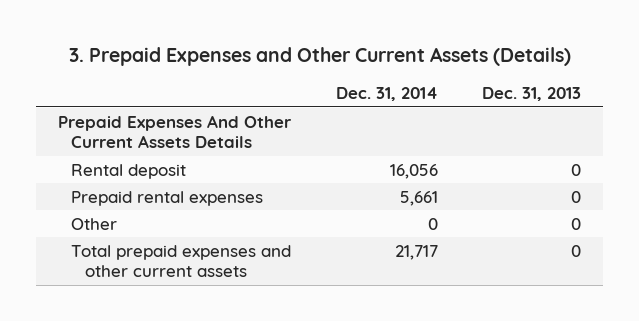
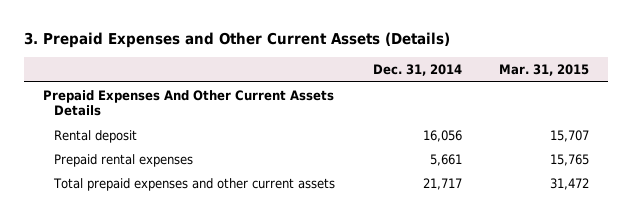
[482,87,582,102] Dec. 31, 2013 -> none
none -> [499,64,590,77] Mar. 31, 2015
[71,217,118,230] Other -> none

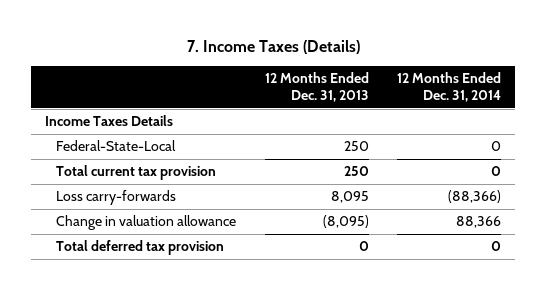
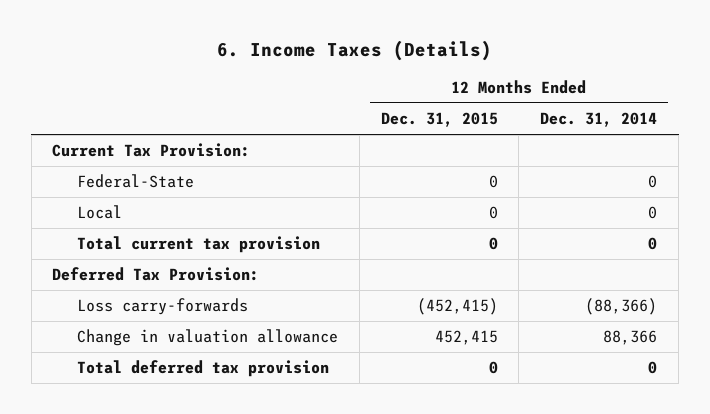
[186,40,360,55] 7. Income Taxes (Details) -> [216,39,492,61] 6. Income Taxes (Details)
[264,72,369,103] 12 Months Ended Dec. 31, 2013 -> none
none -> [380,112,498,128] Dec. 31, 2015
[44,115,173,127] Income Taxes Details -> none
none -> [52,143,251,158] Current Tax Provision:
[56,140,177,152] Federal-State-Local -> [76,174,194,189] Federal-State
none -> [76,205,122,220] Local
none -> [52,267,260,282] Deferred Tax Provision:

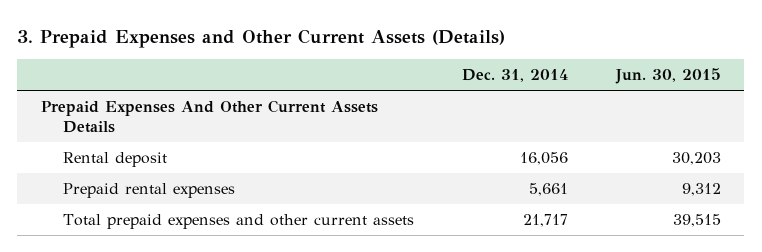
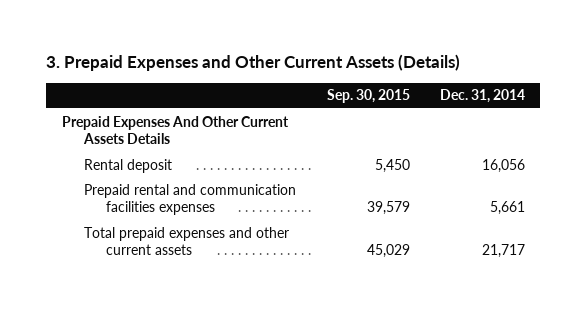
[614,68,721,85] Jun. 30, 2015 -> none
none -> [326,89,410,104] Sep. 30, 2015
[62,183,235,199] Prepaid rental expenses -> [84,183,297,216] Prepaid rental and communication facilities expenses

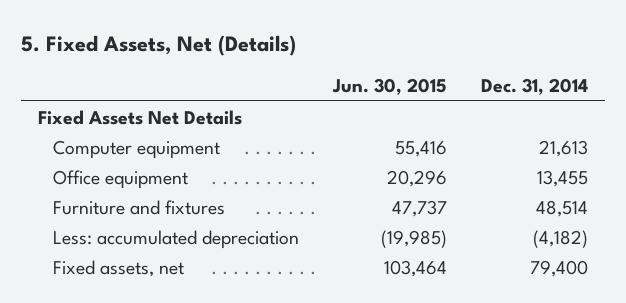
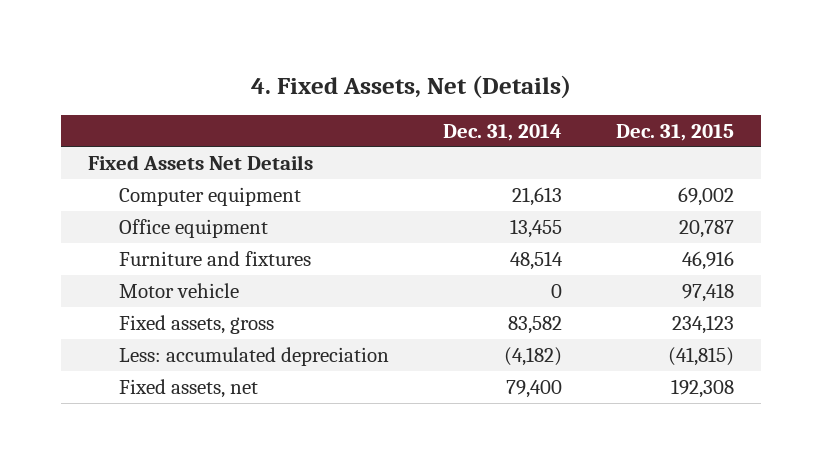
[21,35,297,57] 5. Fixed Assets, Net (Details) -> [250,74,571,99] 4. Fixed Assets, Net (Details)
[331,78,447,96] Jun. 30, 2015 -> none
none -> [615,123,734,141] Dec. 31, 2015
none -> [118,282,239,298] Motor vehicle
none -> [118,314,274,334] Fixed assets, gross

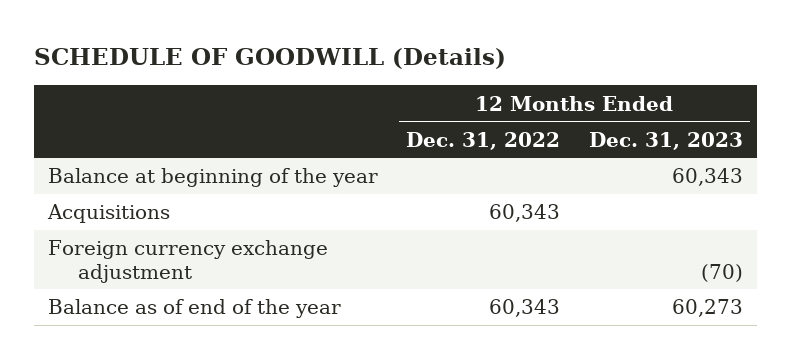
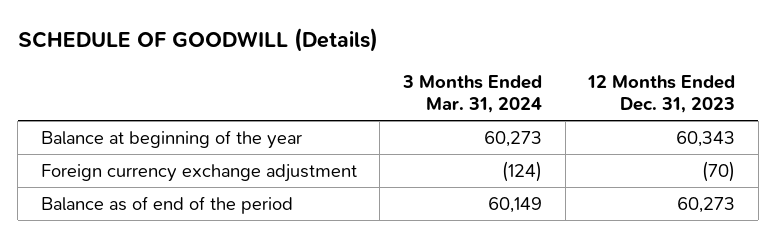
[406,131,561,150] Dec. 31, 2022 -> none
none -> [402,75,543,113] 3 Months Ended Mar. 31, 2024
[46,204,170,224] Acquisitions -> none
[47,299,341,319] Balance as of end of the year -> [40,195,293,214] Balance as of end of the period

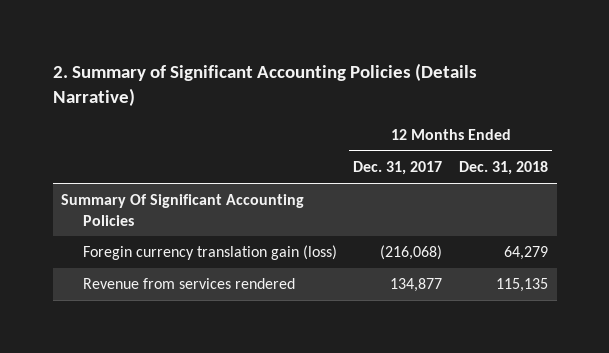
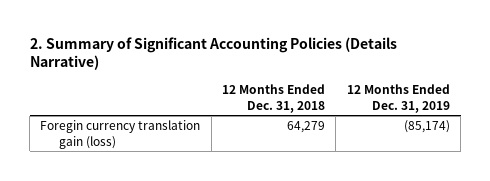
[353,161,443,176] Dec. 31, 2017 -> none
none -> [346,83,450,113] 12 Months Ended Dec. 31, 2019
[61,194,305,226] Summary Of Significant Accounting Policies -> none
[82,278,295,290] Revenue from services rendered -> none

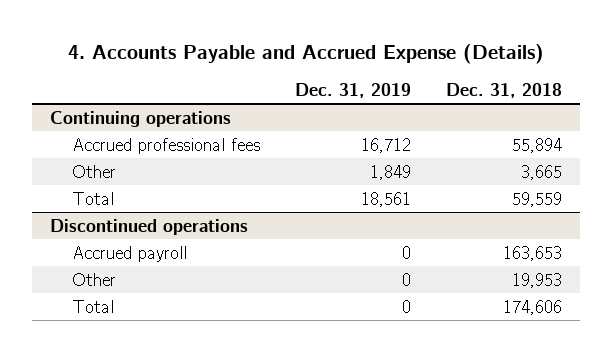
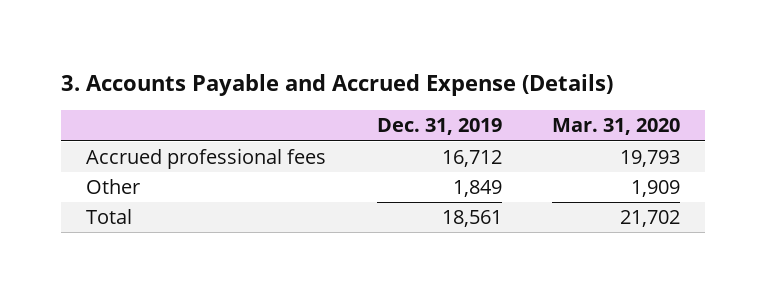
[67,43,544,64] 4. Accounts Payable and Accrued Expense (Details) -> [61,74,614,97] 3. Accounts Payable and Accrued Expense (Details)
[446,82,563,98] Dec. 31, 2018 -> none
none -> [551,118,680,136] Mar. 31, 2020
[49,110,231,127] Continuing operations -> none
[49,218,248,235] Discontinued operations -> none
[72,245,188,262] Accrued payroll -> none
[72,272,117,286] Other -> none
[72,299,115,313] Total -> none

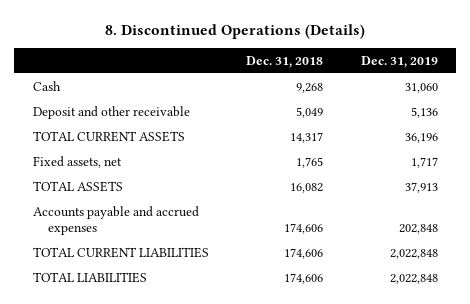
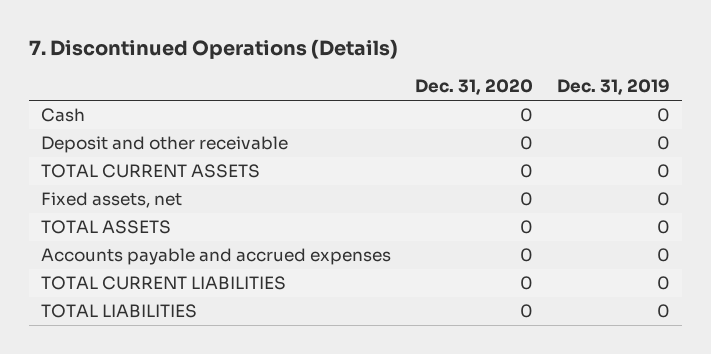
[105,23,366,39] 8. Discontinued Operations (Details) -> [29,39,399,60] 7. Discontinued Operations (Details)
[246,55,324,68] Dec. 31, 2018 -> none
none -> [415,79,534,96] Dec. 31, 2020
[404,82,438,93] 31,060 -> [657,108,671,123] 0
[410,106,438,118] 5,136 -> [657,136,671,151] 0
[404,132,438,143] 36,196 -> [657,164,671,179] 0
[410,156,438,168] 1,717 -> [657,192,671,207] 0
[404,181,438,193] 37,913 -> [657,220,671,235] 0
[398,223,438,234] 202,848 -> [657,248,671,263] 0
[389,248,438,259] 2,022,848 -> [657,276,671,291] 0
[389,273,438,284] 2,022,848 -> [657,304,671,319] 0

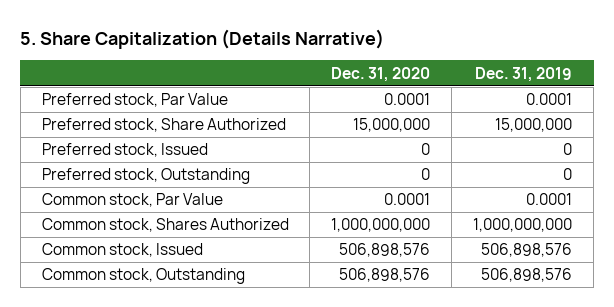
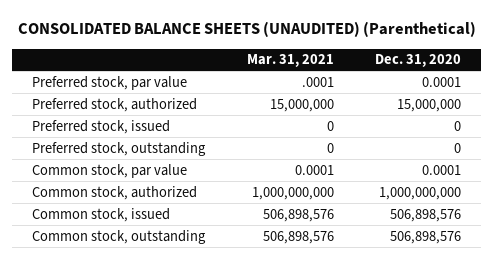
[20,28,385,49] 5. Share Capitalization (Details Narrative) -> [17,21,476,38] CONSOLIDATED BALANCE SHEETS (UNAUDITED) (Parenthetical)
[475,66,573,82] Dec. 31, 2019 -> none
none -> [246,54,334,68] Mar. 31, 2021
[41,93,228,108] Preferred stock, Par Value -> [32,75,188,90] Preferred stock, par value
[41,118,286,133] Preferred stock, Share Authorized -> [32,97,198,112] Preferred stock, authorized
[41,143,208,158] Preferred stock, Issued -> [32,119,171,134] Preferred stock, issued
[41,168,250,185] Preferred stock, Outstanding -> [32,141,207,156] Preferred stock, outstanding
[41,193,223,208] Common stock, Par Value -> [32,163,188,178] Common stock, par value
[41,218,289,233] Common stock, Shares Authorized -> [32,185,198,200] Common stock, authorized
[41,243,203,258] Common stock, Issued -> [32,207,171,222] Common stock, issued
[41,268,245,285] Common stock, Outstanding -> [32,229,207,244] Common stock, outstanding

